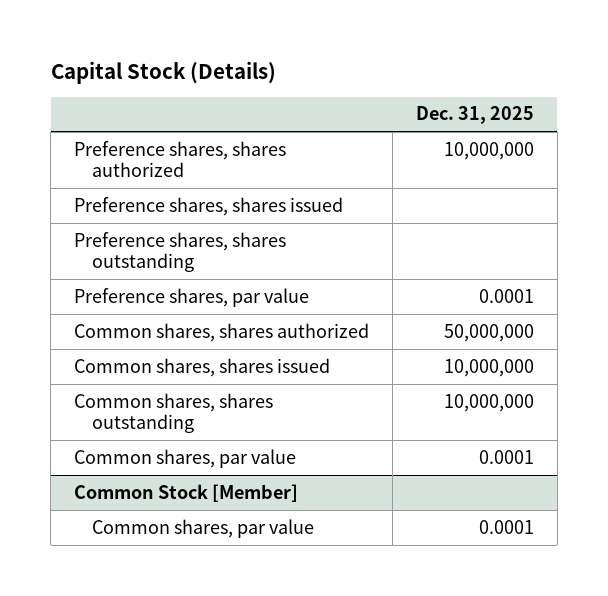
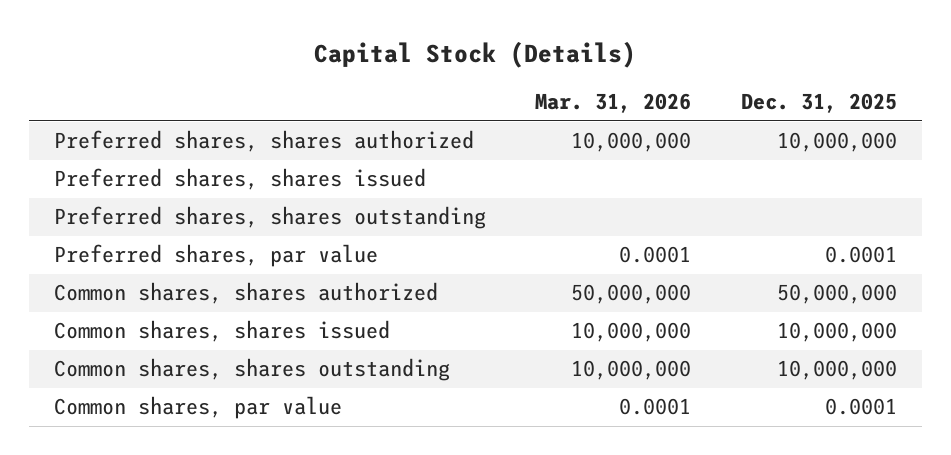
none -> [535,93,692,114] Mar. 31, 2026
[74,140,287,178] Preference shares, shares authorized -> [53,130,474,153] Preferred shares, shares authorized
[74,196,344,216] Preference shares, shares issued -> [53,168,426,191] Preferred shares, shares issued
[74,231,287,273] Preference shares, shares outstanding -> [53,206,486,230] Preferred shares, shares outstanding
[74,287,310,307] Preference shares, par value -> [53,244,378,268] Preferred shares, par value
[74,483,299,502] Common Stock [Member] -> none
[92,518,315,538] Common shares, par value -> none

